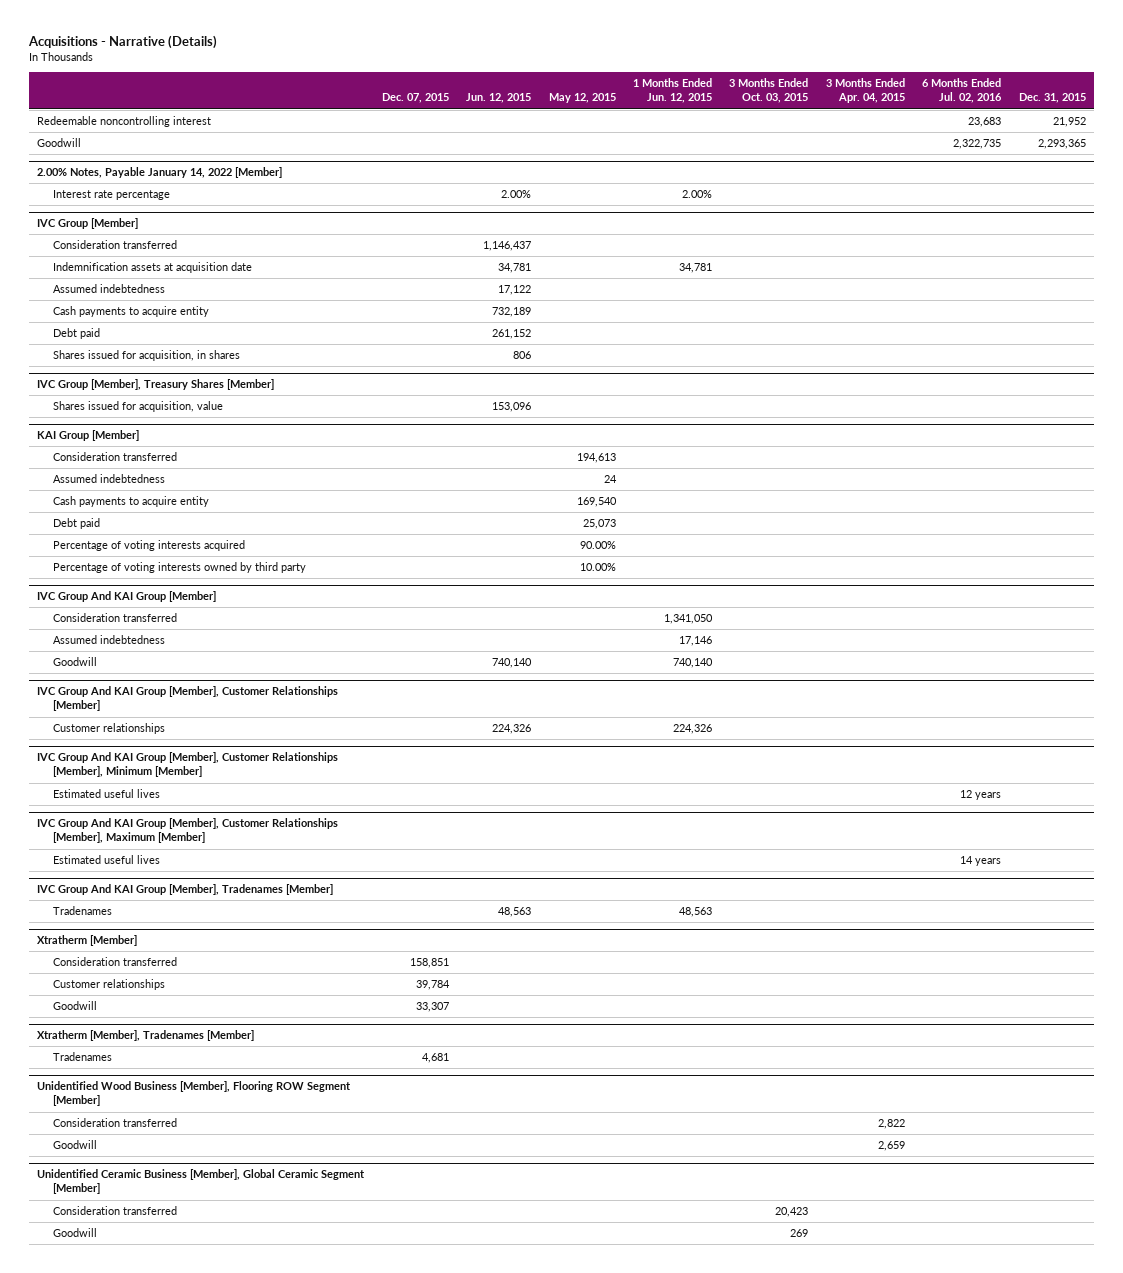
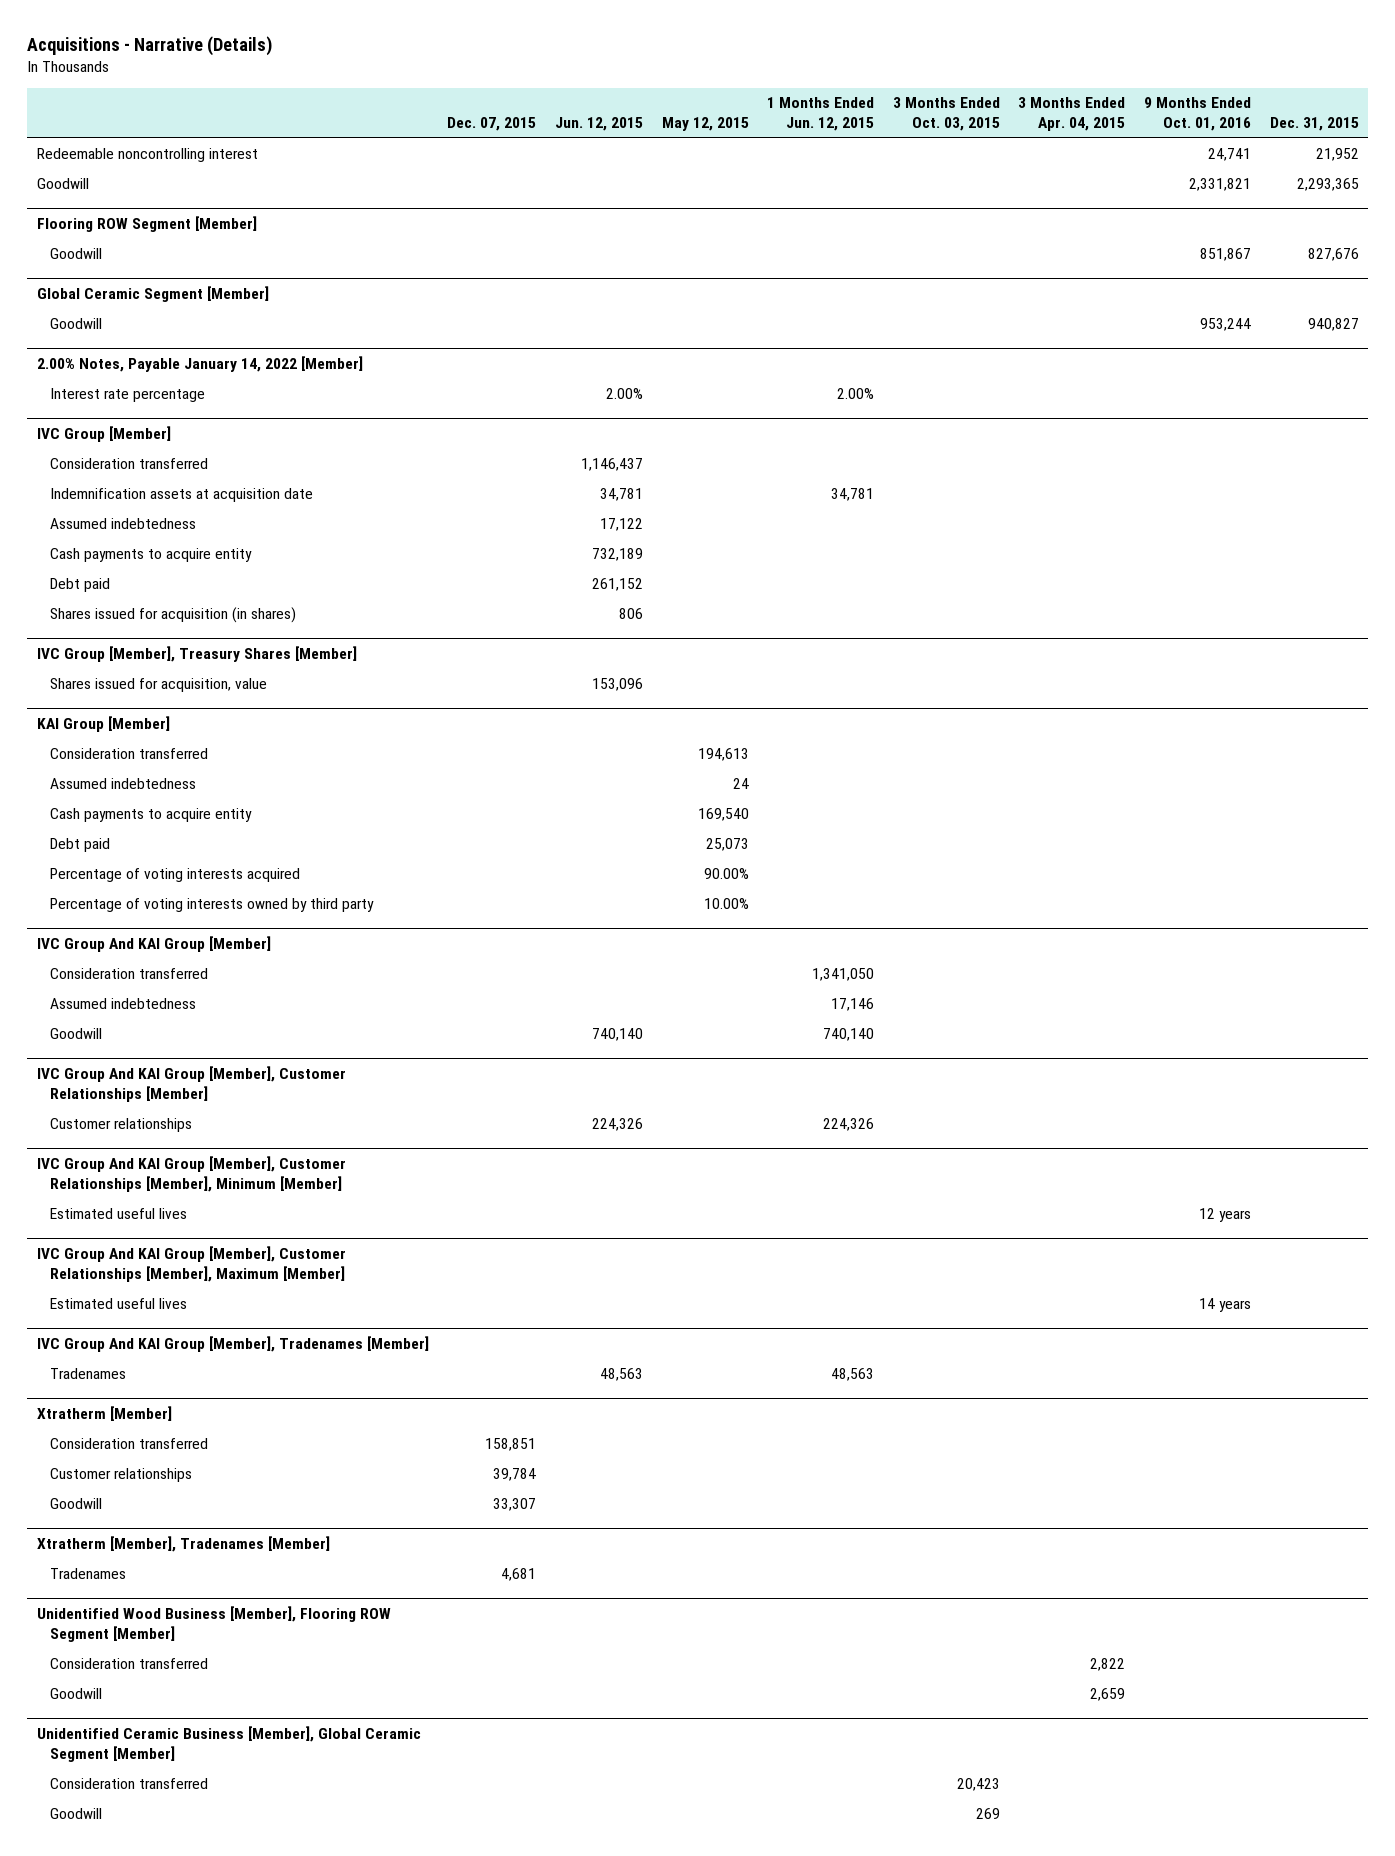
[922,78,1003,104] 6 Months Ended Jul. 02, 2016 -> none
none -> [1143,97,1251,132] 9 Months Ended Oct. 01, 2016
none -> [36,216,257,233] Flooring ROW Segment [Member]
none -> [50,248,103,260] Goodwill
none -> [36,286,269,303] Global Ceramic Segment [Member]
none -> [50,318,103,330] Goodwill
[52,350,240,362] Shares issued for acquisition, in shares -> [50,607,297,624] Shares issued for acquisition (in shares)

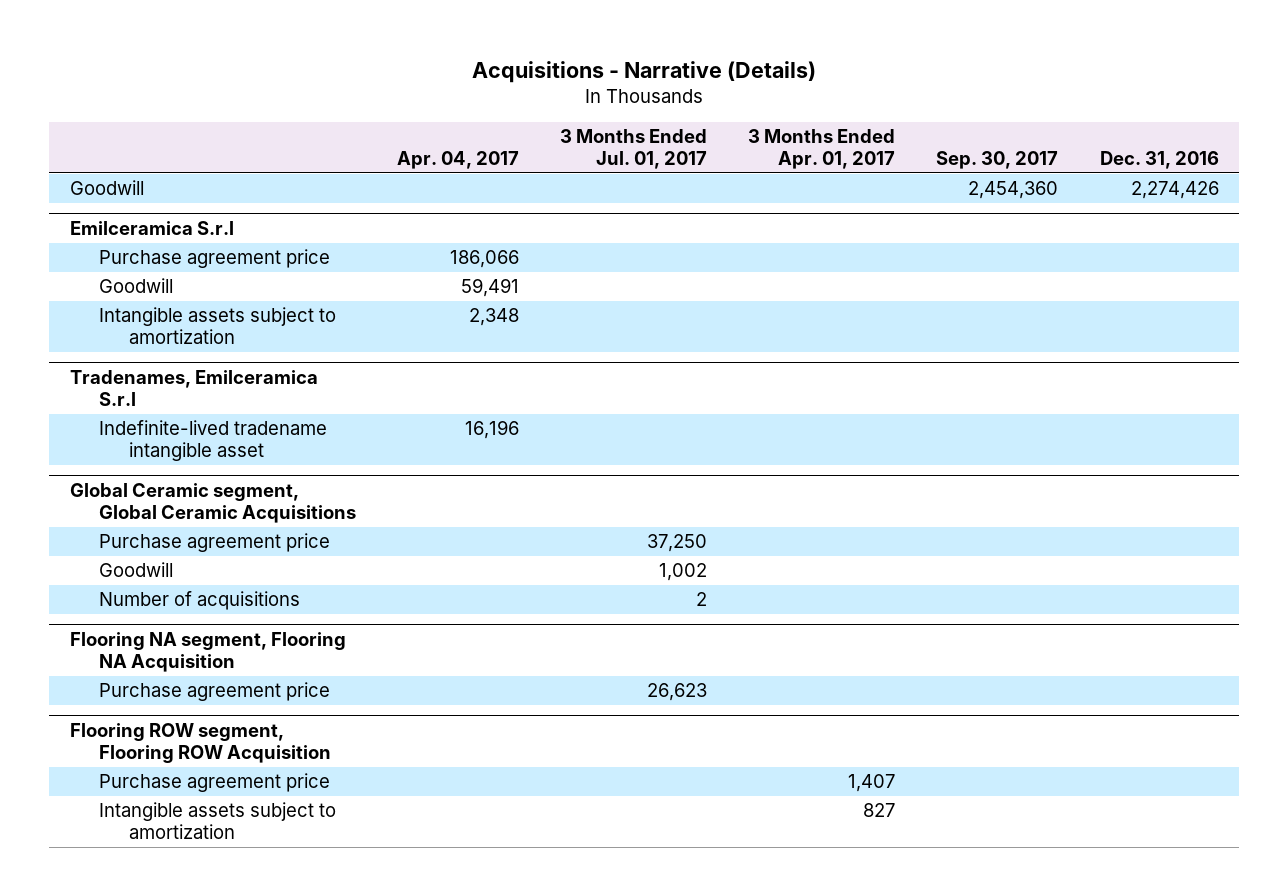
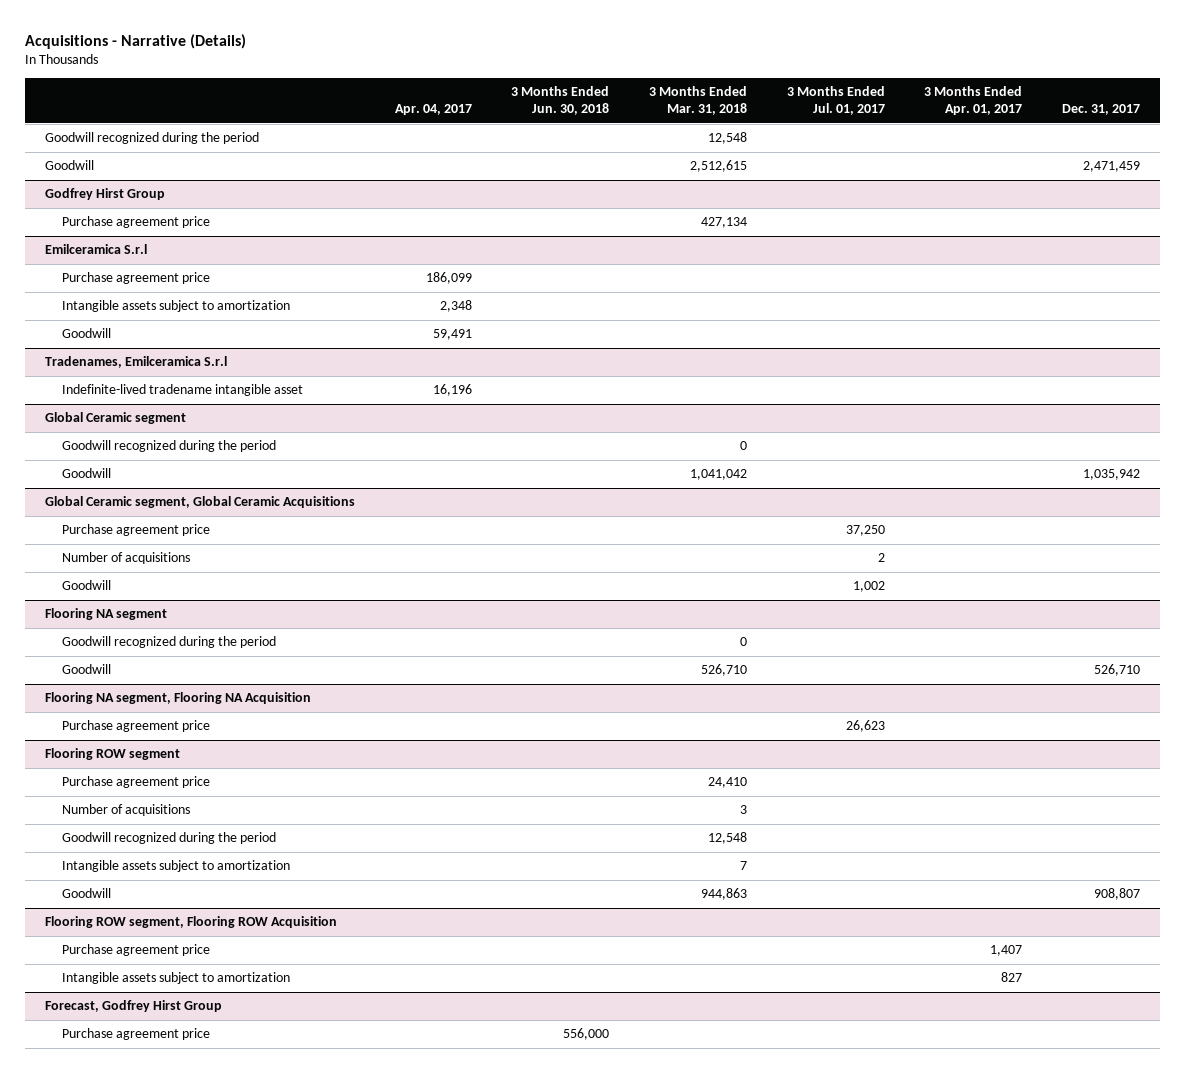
[936,151,1059,170] Sep. 30, 2017 -> none
[1099,151,1219,170] Dec. 31, 2016 -> none
none -> [511,86,610,116] 3 Months Ended Jun. 30, 2018
none -> [648,86,747,116] 3 Months Ended Mar. 31, 2018
none -> [1062,104,1141,116] Dec. 31, 2017
none -> [44,132,259,145] Goodwill recognized during the period
none -> [44,188,165,201] Godfrey Hirst Group
none -> [61,216,210,229] Purchase agreement price
[450,250,520,269] 186,066 -> [425,272,472,285] 186,099
[99,278,174,294] Goodwill -> [61,328,111,339] Goodwill
none -> [44,412,186,425] Global Ceramic segment
none -> [61,440,276,453] Goodwill recognized during the period
none -> [61,468,111,479] Goodwill
[99,562,174,578] Goodwill -> [61,580,111,591] Goodwill
none -> [44,608,167,621] Flooring NA segment
none -> [61,636,276,649] Goodwill recognized during the period
none -> [61,664,111,675] Goodwill
none -> [44,748,180,761] Flooring ROW segment
none -> [61,776,210,789] Purchase agreement price
none -> [61,804,190,817] Number of acquisitions
none -> [61,832,276,845] Goodwill recognized during the period
none -> [61,860,290,873] Intangible assets subject to amortization
none -> [61,888,111,899] Goodwill
none -> [44,1000,222,1013] Forecast, Godfrey Hirst Group
none -> [61,1028,210,1041] Purchase agreement price

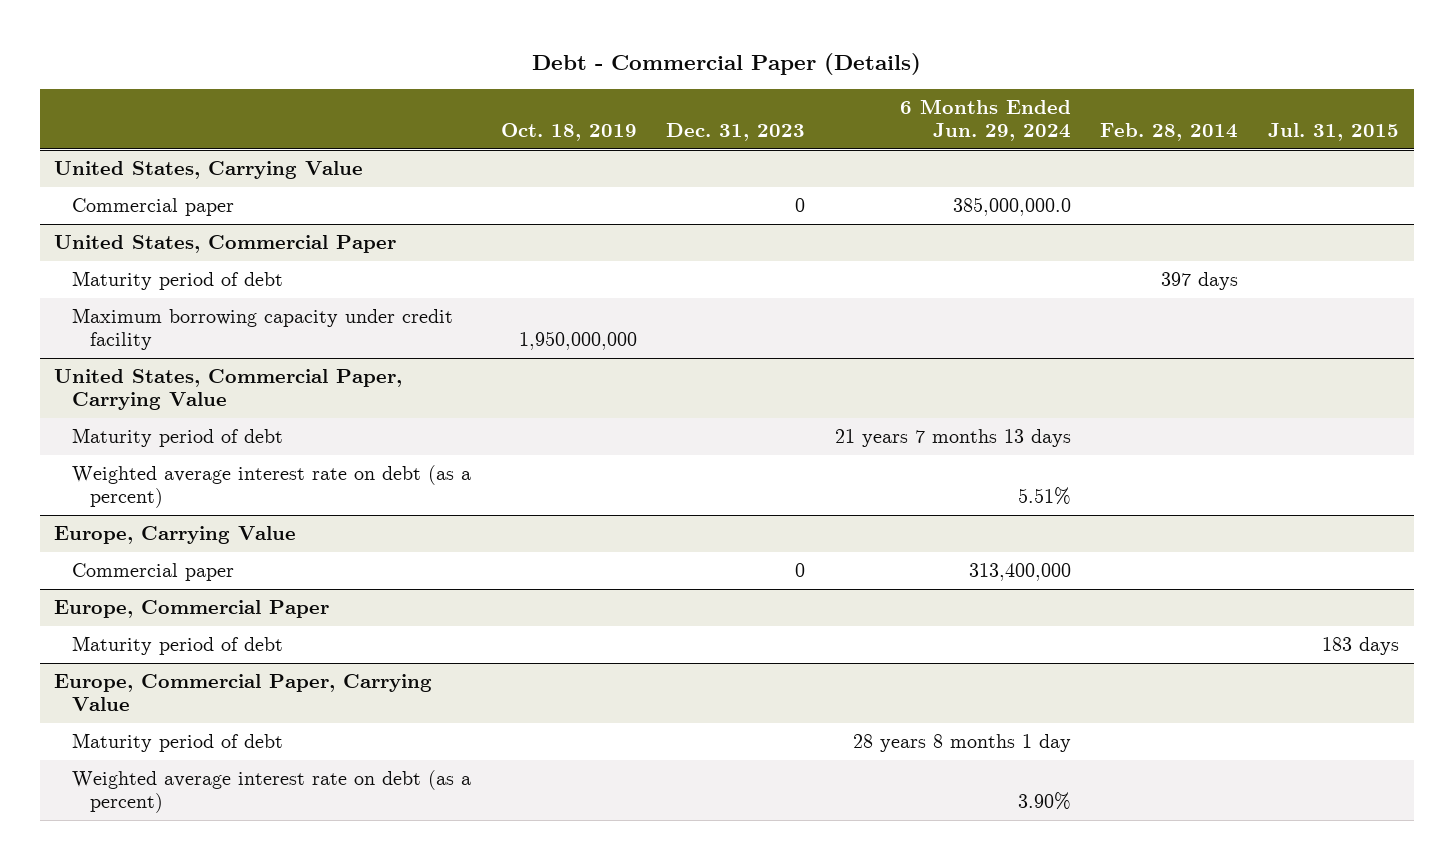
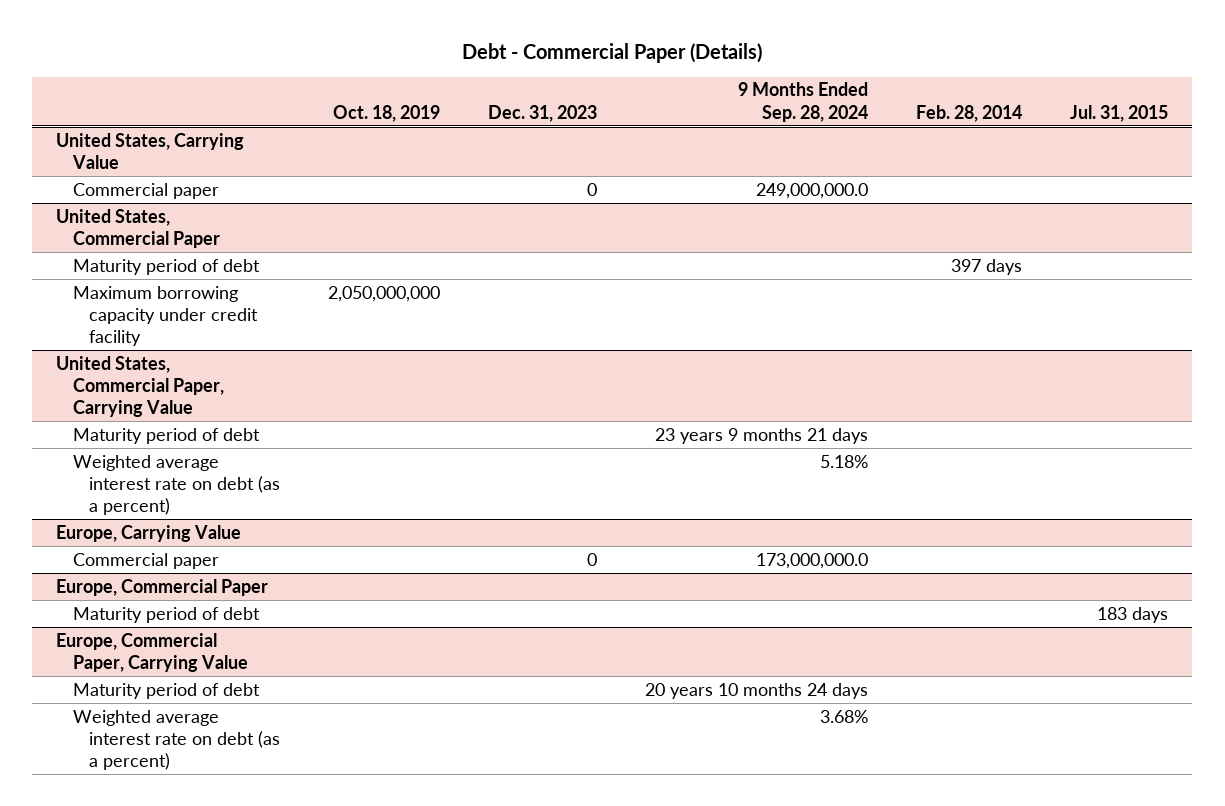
[899,98,1071,141] 6 Months Ended Jun. 29, 2024 -> none
none -> [738,82,869,122] 9 Months Ended Sep. 28, 2024
[518,331,637,351] 1,950,000,000 -> [328,285,441,302] 2,050,000,000

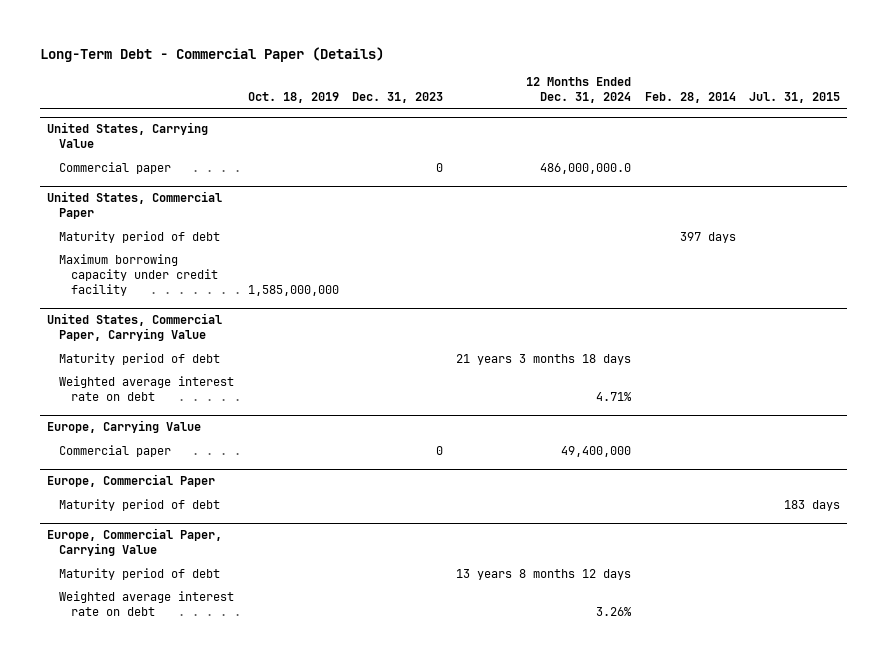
[462,43,763,64] Debt - Commercial Paper (Details) -> [40,46,385,62] Long-Term Debt - Commercial Paper (Details)
[738,82,869,122] 9 Months Ended Sep. 28, 2024 -> none
none -> [526,77,632,104] 12 Months Ended Dec. 31, 2024
[328,285,441,302] 2,050,000,000 -> [247,284,339,296] 1,585,000,000
[72,454,281,516] Weighted average interest rate on debt (as a percent) -> [59,375,235,401] Weighted average interest rate on debt
[72,709,281,771] Weighted average interest rate on debt (as a percent) -> [59,590,235,616] Weighted average interest rate on debt

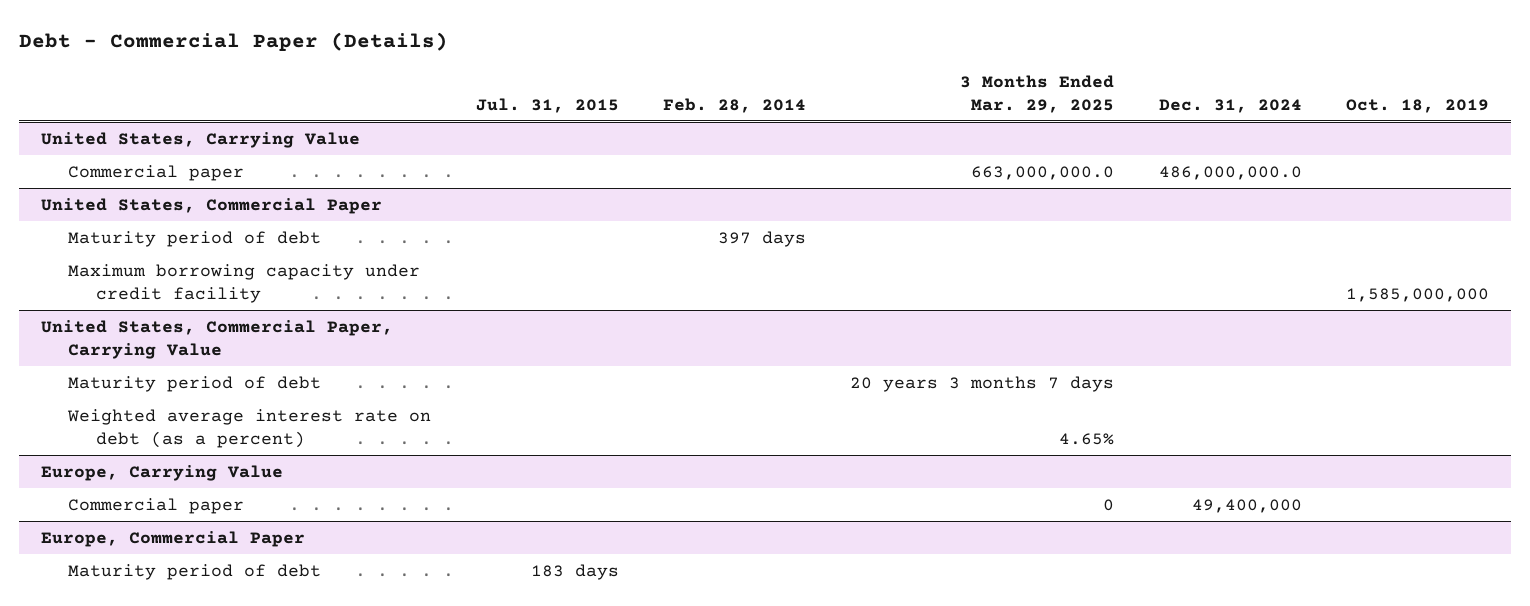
[40,46,385,62] Long-Term Debt - Commercial Paper (Details) -> [18,31,448,51] Debt - Commercial Paper (Details)
[352,92,444,104] Dec. 31, 2023 -> none
[526,77,632,104] 12 Months Ended Dec. 31, 2024 -> none
none -> [960,74,1115,113] 3 Months Ended Mar. 29, 2025
none -> [1158,98,1302,113] Dec. 31, 2024
[59,375,235,401] Weighted average interest rate on debt -> [67,408,432,448] Weighted average interest rate on debt (as a percent)
[46,528,222,557] Europe, Commercial Paper, Carrying Value -> none
[59,567,221,580] Maturity period of debt -> none
[59,590,235,616] Weighted average interest rate on debt -> none

